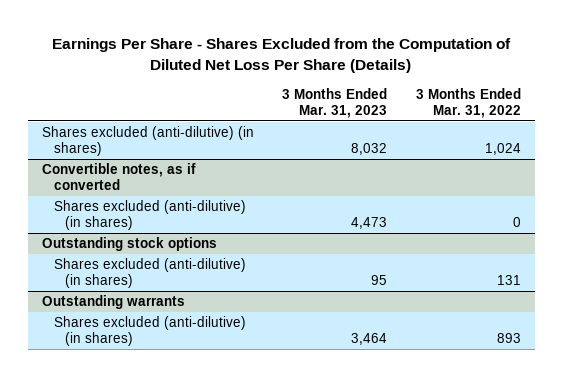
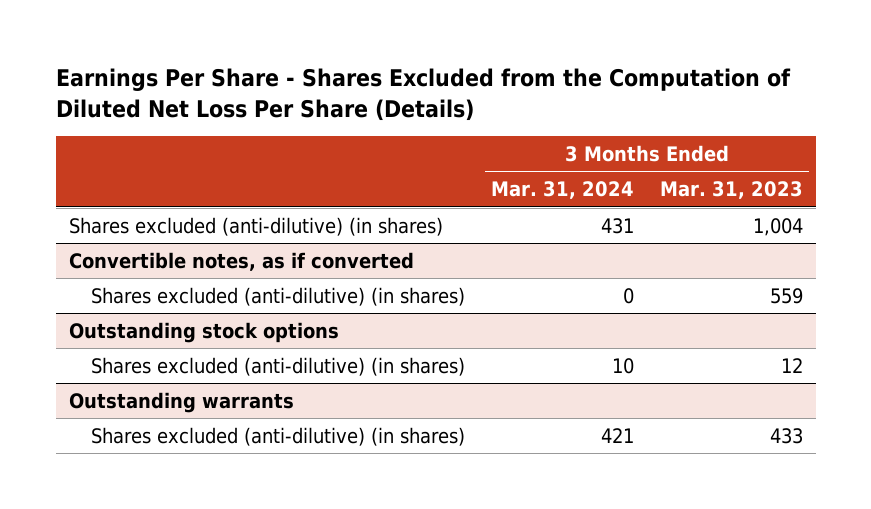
[415,88,521,118] 3 Months Ended Mar. 31, 2022 -> none
none -> [490,181,634,200] Mar. 31, 2024
[351,143,388,156] 8,032 -> [752,217,803,236] 1,004
[351,217,388,230] 4,473 -> [769,287,803,304] 559
[371,275,388,286] 95 -> [780,357,803,373] 12
[351,333,388,346] 3,464 -> [769,427,803,444] 433

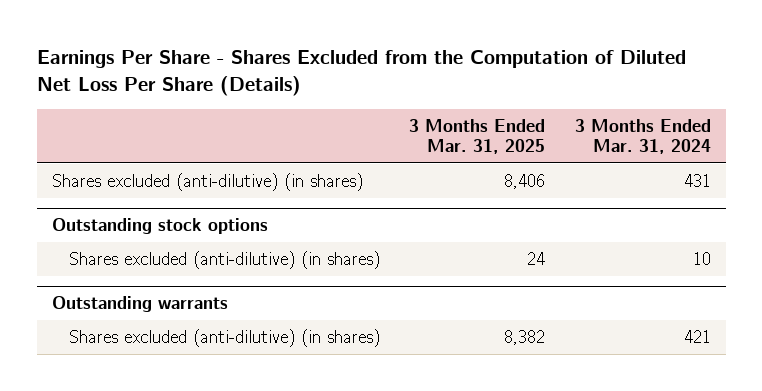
[659,181,803,200] Mar. 31, 2023 -> none
none -> [409,118,546,154] 3 Months Ended Mar. 31, 2025
[68,251,414,271] Convertible notes, as if converted -> none
[91,286,466,306] Shares excluded (anti-dilutive) (in shares) -> none

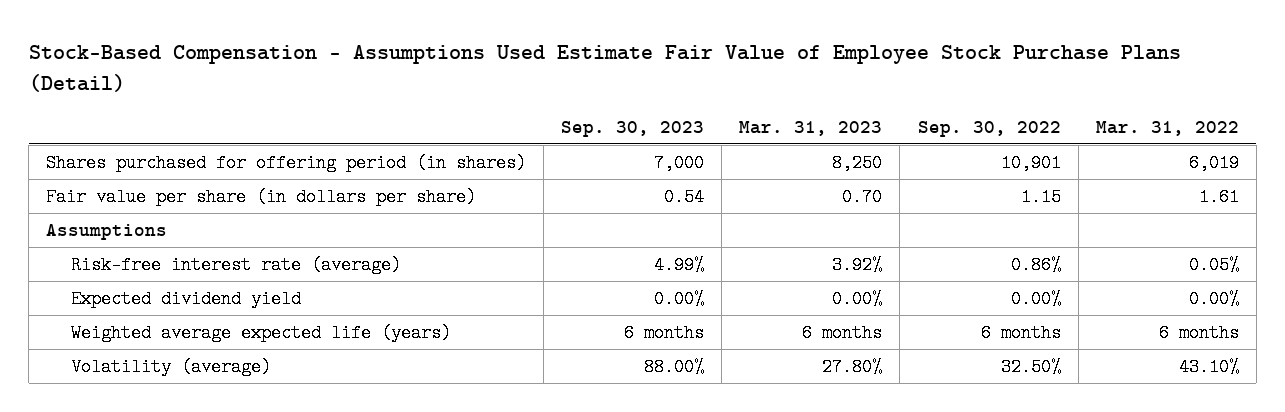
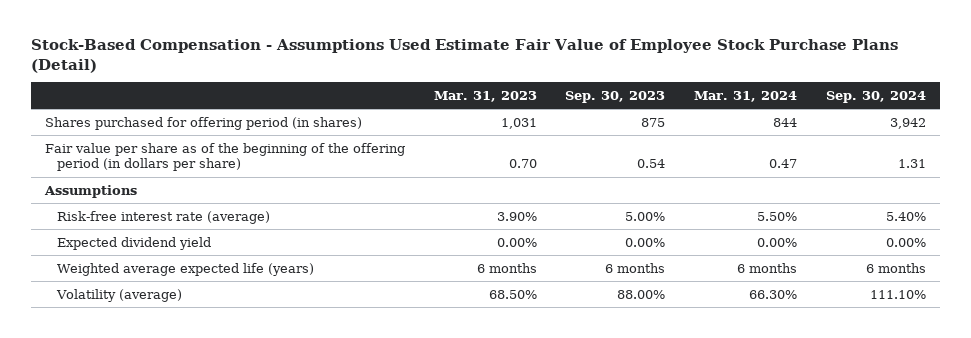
[917,120,1061,137] Sep. 30, 2022 -> none
[1095,120,1239,136] Mar. 31, 2022 -> none
none -> [694,91,798,103] Mar. 31, 2024
none -> [825,91,926,104] Sep. 30, 2024
[654,154,705,173] 7,000 -> [641,117,666,127] 875
[832,154,883,173] 8,250 -> [500,117,537,129] 1,031
[46,188,477,207] Fair value per share (in dollars per share) -> [45,142,406,172] Fair value per share as of the beginning of the offering period (in dollars per share)
[654,256,705,275] 4.99% -> [625,211,666,221] 5.00%
[832,256,883,275] 3.92% -> [496,211,537,221] 3.90%
[822,358,883,377] 27.80% -> [488,289,537,299] 68.50%

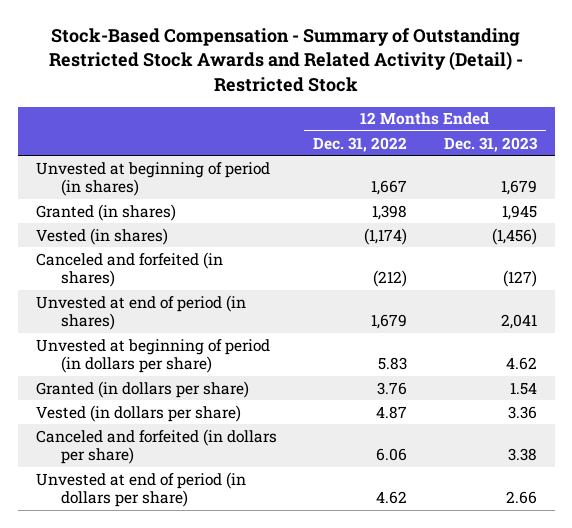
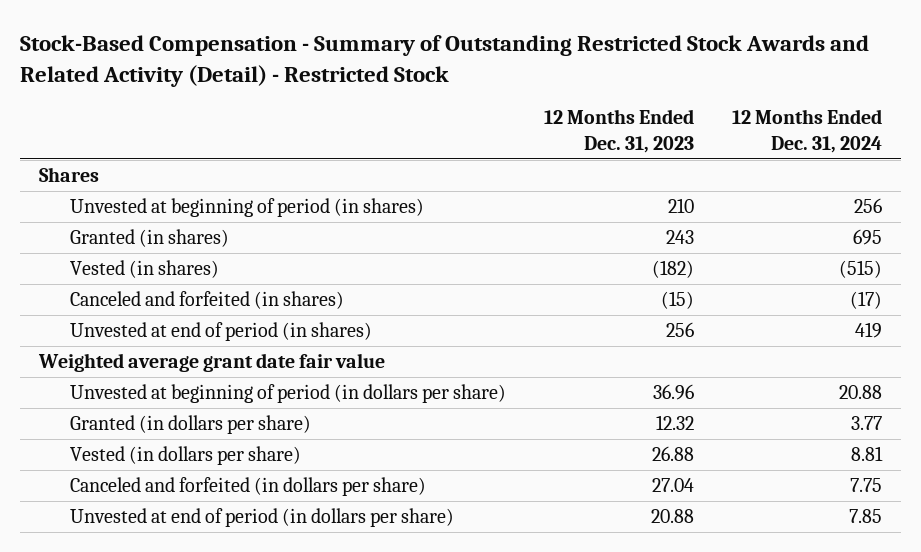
[313,136,408,152] Dec. 31, 2022 -> none
none -> [731,109,882,153] 12 Months Ended Dec. 31, 2024
none -> [38,167,99,183] Shares
[500,180,537,196] 1,679 -> [667,198,694,214] 210
[501,204,537,220] 1,945 -> [665,230,694,245] 243
[491,227,537,245] (1,456) -> [651,260,694,279] (182)
[502,270,537,288] (127) -> [660,291,694,310] (15)
[500,314,537,330] 2,041 -> [665,322,694,338] 256
none -> [37,353,385,373] Weighted average grant date fair value
[505,357,537,371] 4.62 -> [652,384,694,401] 36.96
[509,381,537,395] 1.54 -> [655,415,694,431] 12.32
[507,405,537,419] 3.36 -> [651,446,694,462] 26.88
[507,448,537,462] 3.38 -> [651,478,694,493] 27.04
[505,491,537,505] 2.66 -> [650,509,694,524] 20.88

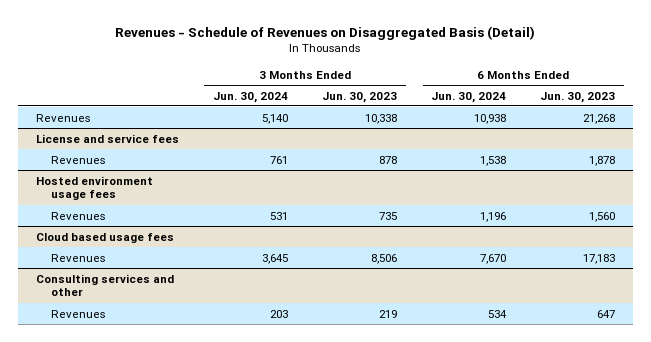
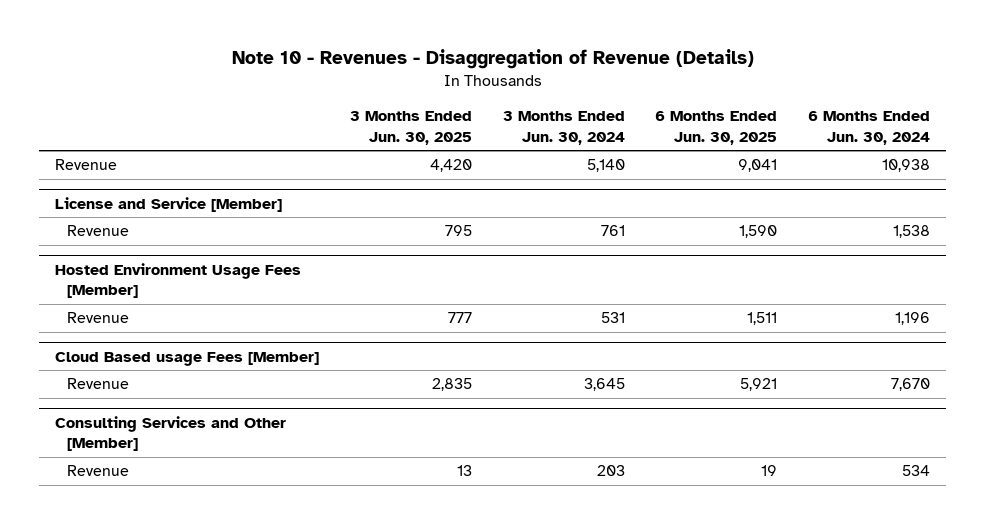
[115,25,536,40] Revenues - Schedule of Revenues on Disaggregated Basis (Detail) -> [231,49,754,70] Note 10 - Revenues - Disaggregation of Revenue (Details)
[321,91,397,103] Jun. 30, 2023 -> none
[540,91,616,103] Jun. 30, 2023 -> none
none -> [349,110,472,145] 3 Months Ended Jun. 30, 2025
none -> [655,110,778,145] 6 Months Ended Jun. 30, 2025
[35,113,90,122] Revenues -> [54,159,117,171] Revenue
[35,133,179,143] License and service fees -> [54,196,282,212] License and Service [Member]
[51,155,106,164] Revenues -> [66,225,129,237] Revenue
[35,175,153,201] Hosted environment usage fees -> [54,262,301,299] Hosted Environment Usage Fees [Member]
[51,211,106,220] Revenues -> [66,312,129,324] Revenue
[35,232,174,243] Cloud based usage fees -> [54,351,319,366] Cloud Based usage Fees [Member]
[51,253,106,262] Revenues -> [66,378,129,390] Revenue
[35,273,174,297] Consulting services and other -> [54,415,286,452] Consulting Services and Other [Member]
[51,309,106,318] Revenues -> [66,465,129,477] Revenue

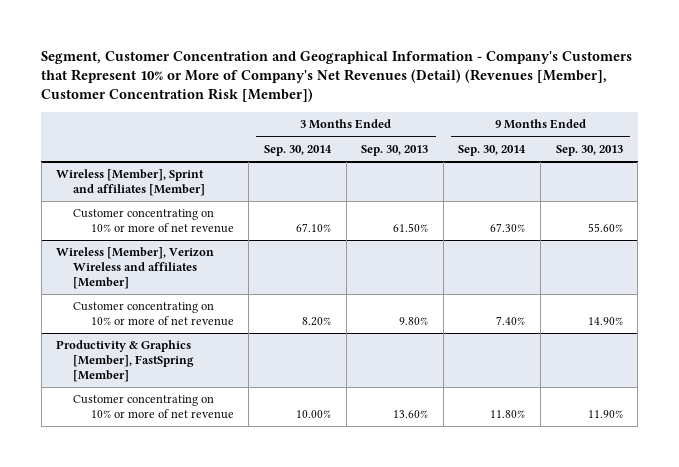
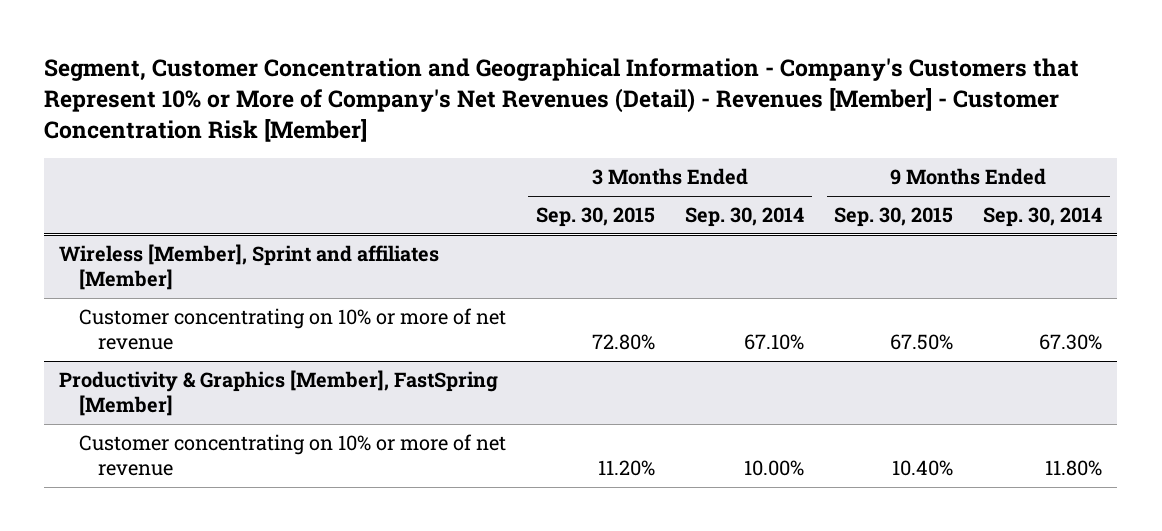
[41,50,633,103] Segment, Customer Concentration and Geographical Information - Company's Customers that Represent 10% or More of Company's Net Revenues (Detail) (Revenues [Member], Customer Concentration Risk [Member]) -> [44,57,1080,143] Segment, Customer Concentration and Geographical Information - Company's Customers that Represent 10% or More of Company's Net Revenues (Detail) - Revenues [Member] - Customer Concentration Risk [Member]
[361,144,429,156] Sep. 30, 2013 -> none
[555,144,623,156] Sep. 30, 2013 -> none
none -> [535,207,655,228] Sep. 30, 2015
none -> [834,207,954,228] Sep. 30, 2015
[56,247,215,289] Wireless [Member], Verizon Wireless and affiliates [Member] -> none
[73,302,234,326] Customer concentrating on 10% or more of net revenue -> none

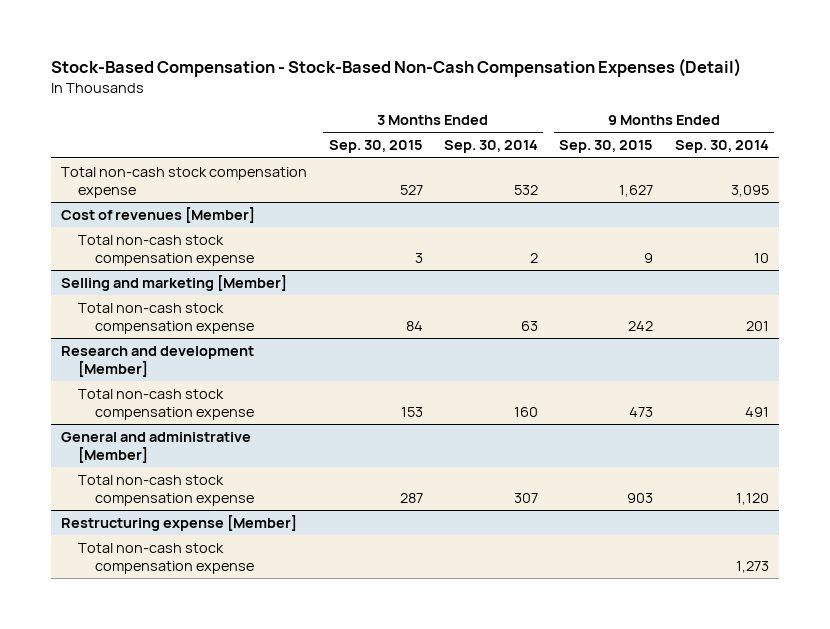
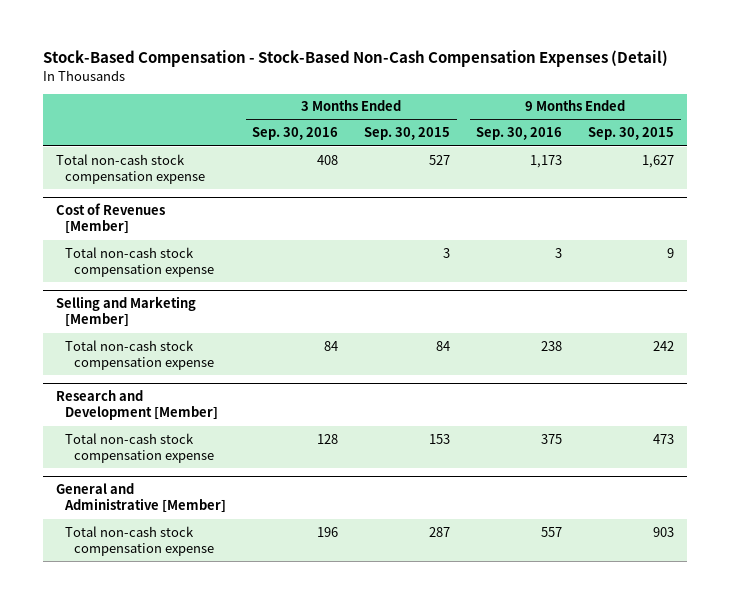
[443,140,538,154] Sep. 30, 2014 -> none
[674,140,769,154] Sep. 30, 2014 -> none
none -> [252,127,339,141] Sep. 30, 2016
none -> [476,127,563,141] Sep. 30, 2016
[61,206,256,223] Cost of revenues [Member] -> [55,202,165,235] Cost of Revenues [Member]
[61,274,288,291] Selling and marketing [Member] -> [55,295,196,328] Selling and Marketing [Member]
[61,345,255,378] Research and development [Member] -> [55,389,219,421] Research and Development [Member]
[61,431,252,464] General and administrative [Member] -> [55,482,227,514] General and Administrative [Member]
[61,514,298,531] Restructuring expense [Member] -> none
[78,542,254,575] Total non-cash stock compensation expense -> none

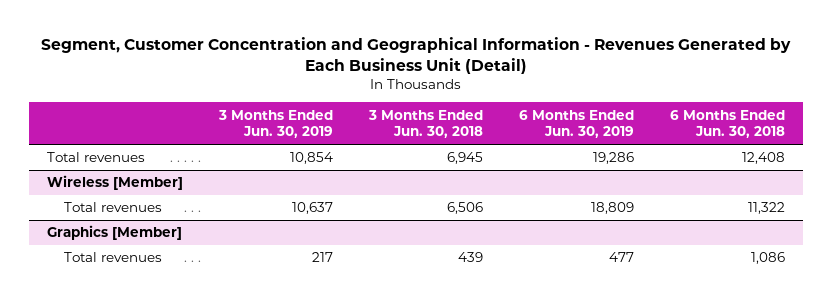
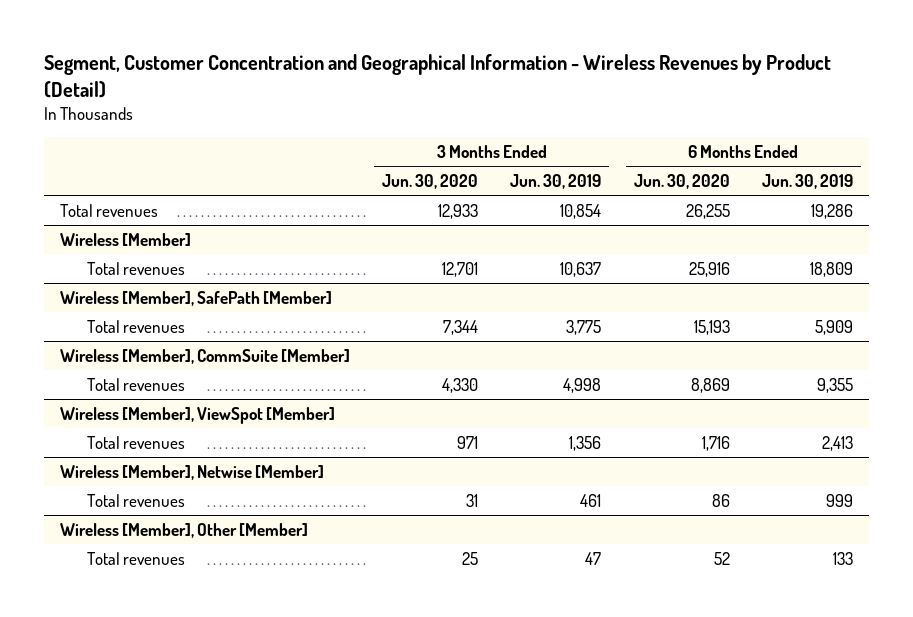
[40,37,791,74] Segment, Customer Concentration and Geographical Information - Revenues Generated by Each Business Unit (Detail) -> [43,54,831,99] Segment, Customer Concentration and Geographical Information - Wireless Revenues by Product (Detail)
[367,109,483,139] 3 Months Ended Jun. 30, 2018 -> none
[669,109,785,139] 6 Months Ended Jun. 30, 2018 -> none
none -> [382,173,479,189] Jun. 30, 2020
none -> [633,173,730,189] Jun. 30, 2020
[47,225,183,241] Graphics [Member] -> none
none -> [59,290,332,306] Wireless [Member], SafePath [Member]
[312,252,334,263] 217 -> [566,319,602,335] 3,775
[608,252,634,263] 477 -> [814,319,853,335] 5,909
none -> [59,348,350,364] Wireless [Member], CommSuite [Member]
none -> [86,377,185,391] Total revenues
none -> [59,406,335,424] Wireless [Member], ViewSpot [Member]
none -> [86,435,185,449] Total revenues
none -> [59,464,324,480] Wireless [Member], Netwise [Member]
none -> [86,493,185,507] Total revenues
none -> [59,522,308,538] Wireless [Member], Other [Member]
none -> [86,551,185,565] Total revenues

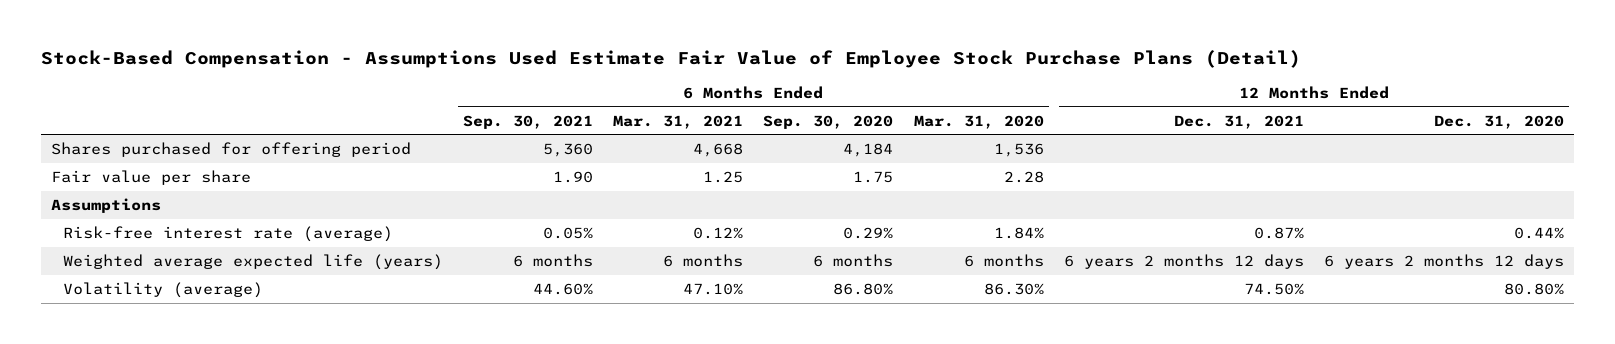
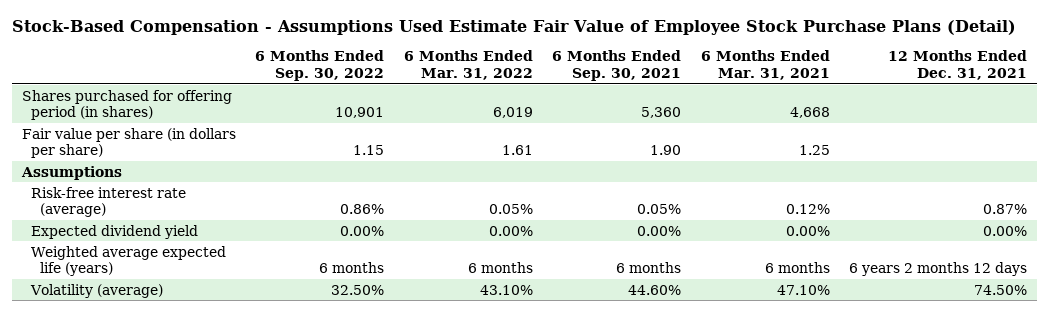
[763,114,894,129] Sep. 30, 2020 -> none
[913,114,1044,129] Mar. 31, 2020 -> none
[1433,114,1564,129] Dec. 31, 2020 -> none
none -> [255,50,385,81] 6 Months Ended Sep. 30, 2022
none -> [403,50,533,80] 6 Months Ended Mar. 31, 2022
[51,142,412,158] Shares purchased for offering period -> [21,89,232,121] Shares purchased for offering period (in shares)
[51,170,252,186] Fair value per share -> [21,127,236,159] Fair value per share (in dollars per share)
none -> [30,224,198,239] Expected dividend yield

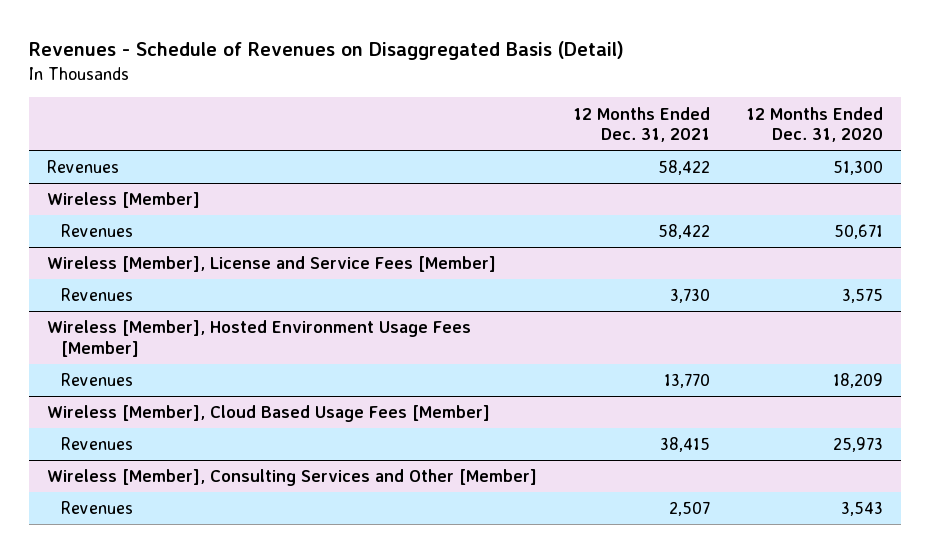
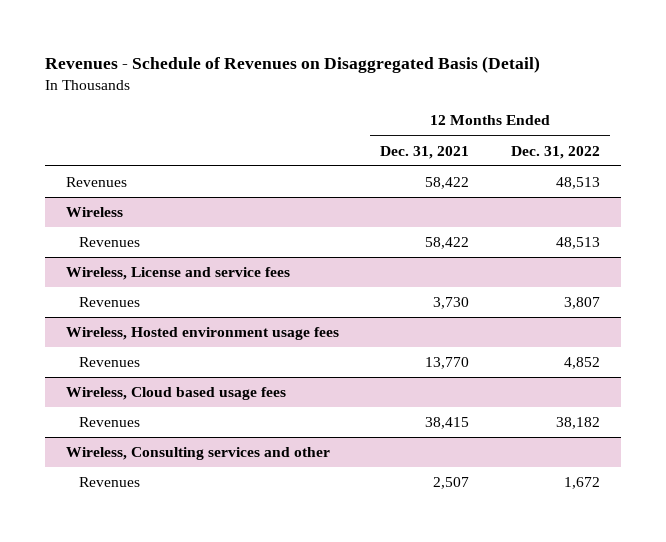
[746,106,884,142] 12 Months Ended Dec. 31, 2020 -> none
none -> [510,145,600,159] Dec. 31, 2022
[46,192,200,209] Wireless [Member] -> [66,207,124,218] Wireless
[46,256,496,273] Wireless [Member], License and Service Fees [Member] -> [66,267,291,281] Wireless, License and service fees
[46,320,471,357] Wireless [Member], Hosted Environment Usage Fees [Member] -> [66,327,340,341] Wireless, Hosted environment usage fees
[46,405,490,423] Wireless [Member], Cloud Based Usage Fees [Member] -> [66,387,287,401] Wireless, Cloud based usage fees
[46,469,537,487] Wireless [Member], Consulting Services and Other [Member] -> [66,447,331,461] Wireless, Consulting services and other

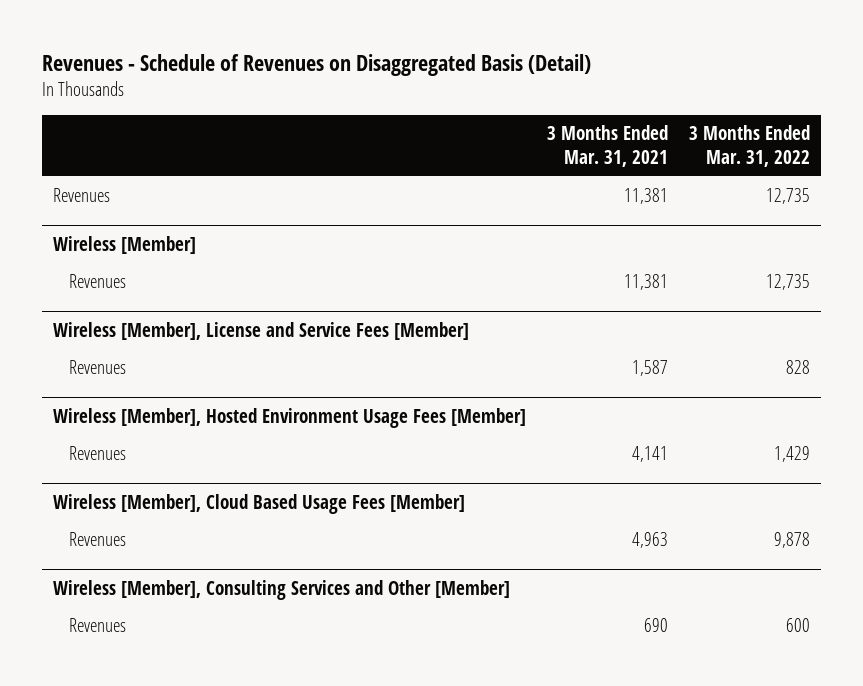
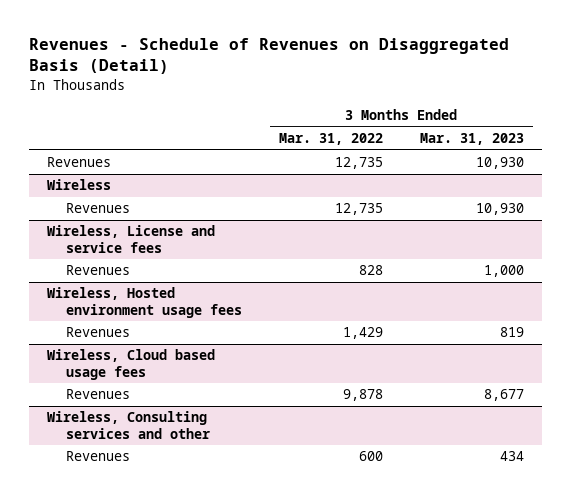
[547,124,669,167] 3 Months Ended Mar. 31, 2021 -> none
none -> [419,132,524,145] Mar. 31, 2023
[53,236,197,255] Wireless [Member] -> [46,179,111,191] Wireless
[53,322,470,341] Wireless [Member], License and Service Fees [Member] -> [46,225,215,253] Wireless, License and service fees
[53,408,527,429] Wireless [Member], Hosted Environment Usage Fees [Member] -> [46,287,243,318] Wireless, Hosted environment usage fees
[53,494,466,515] Wireless [Member], Cloud Based Usage Fees [Member] -> [46,349,215,380] Wireless, Cloud based usage fees
[53,580,511,601] Wireless [Member], Consulting Services and Other [Member] -> [46,411,211,439] Wireless, Consulting services and other

